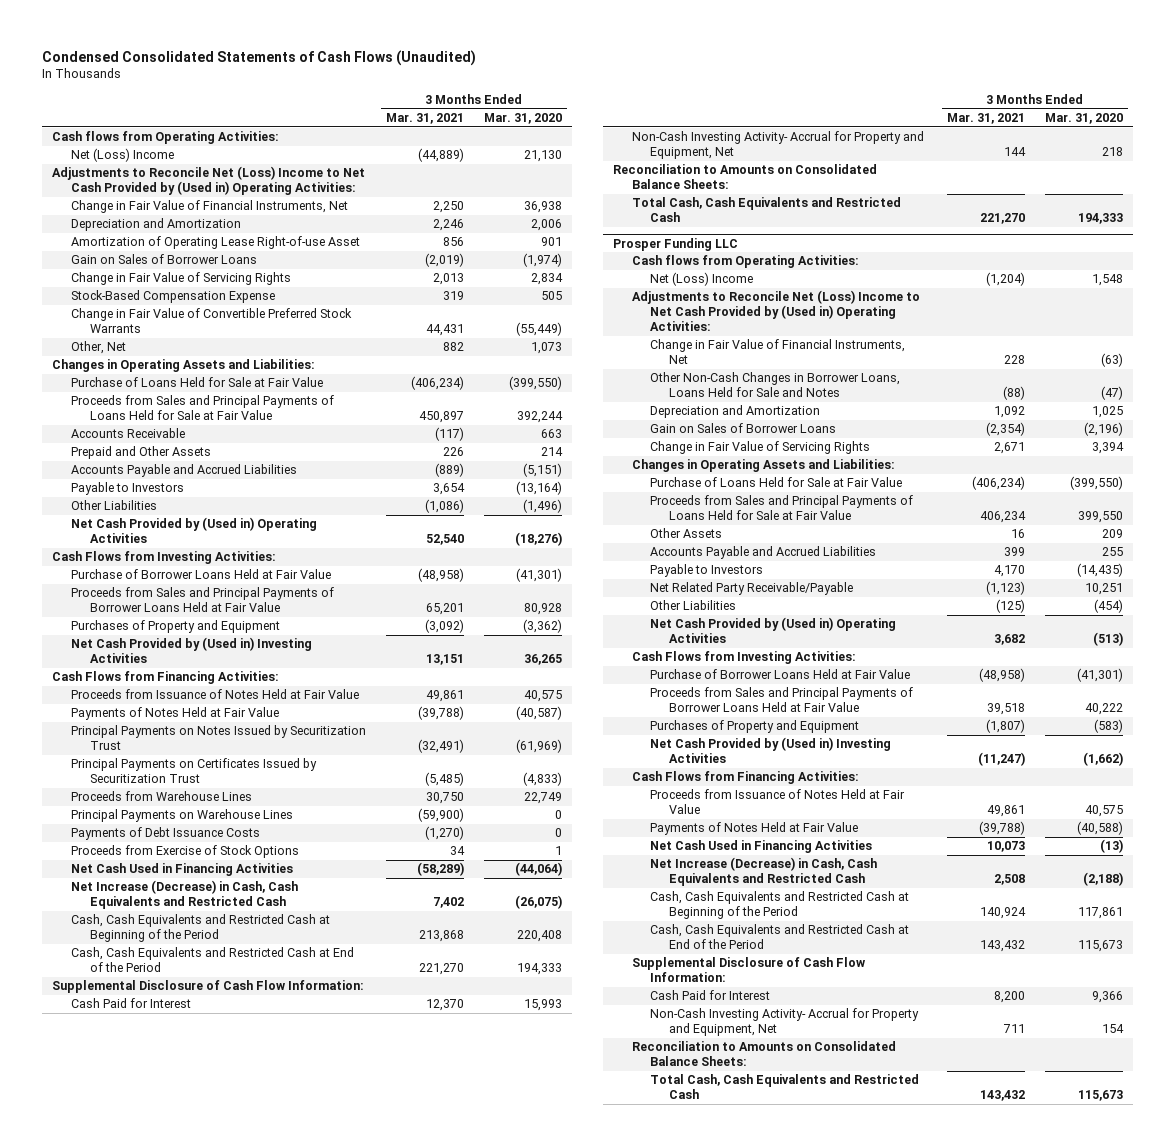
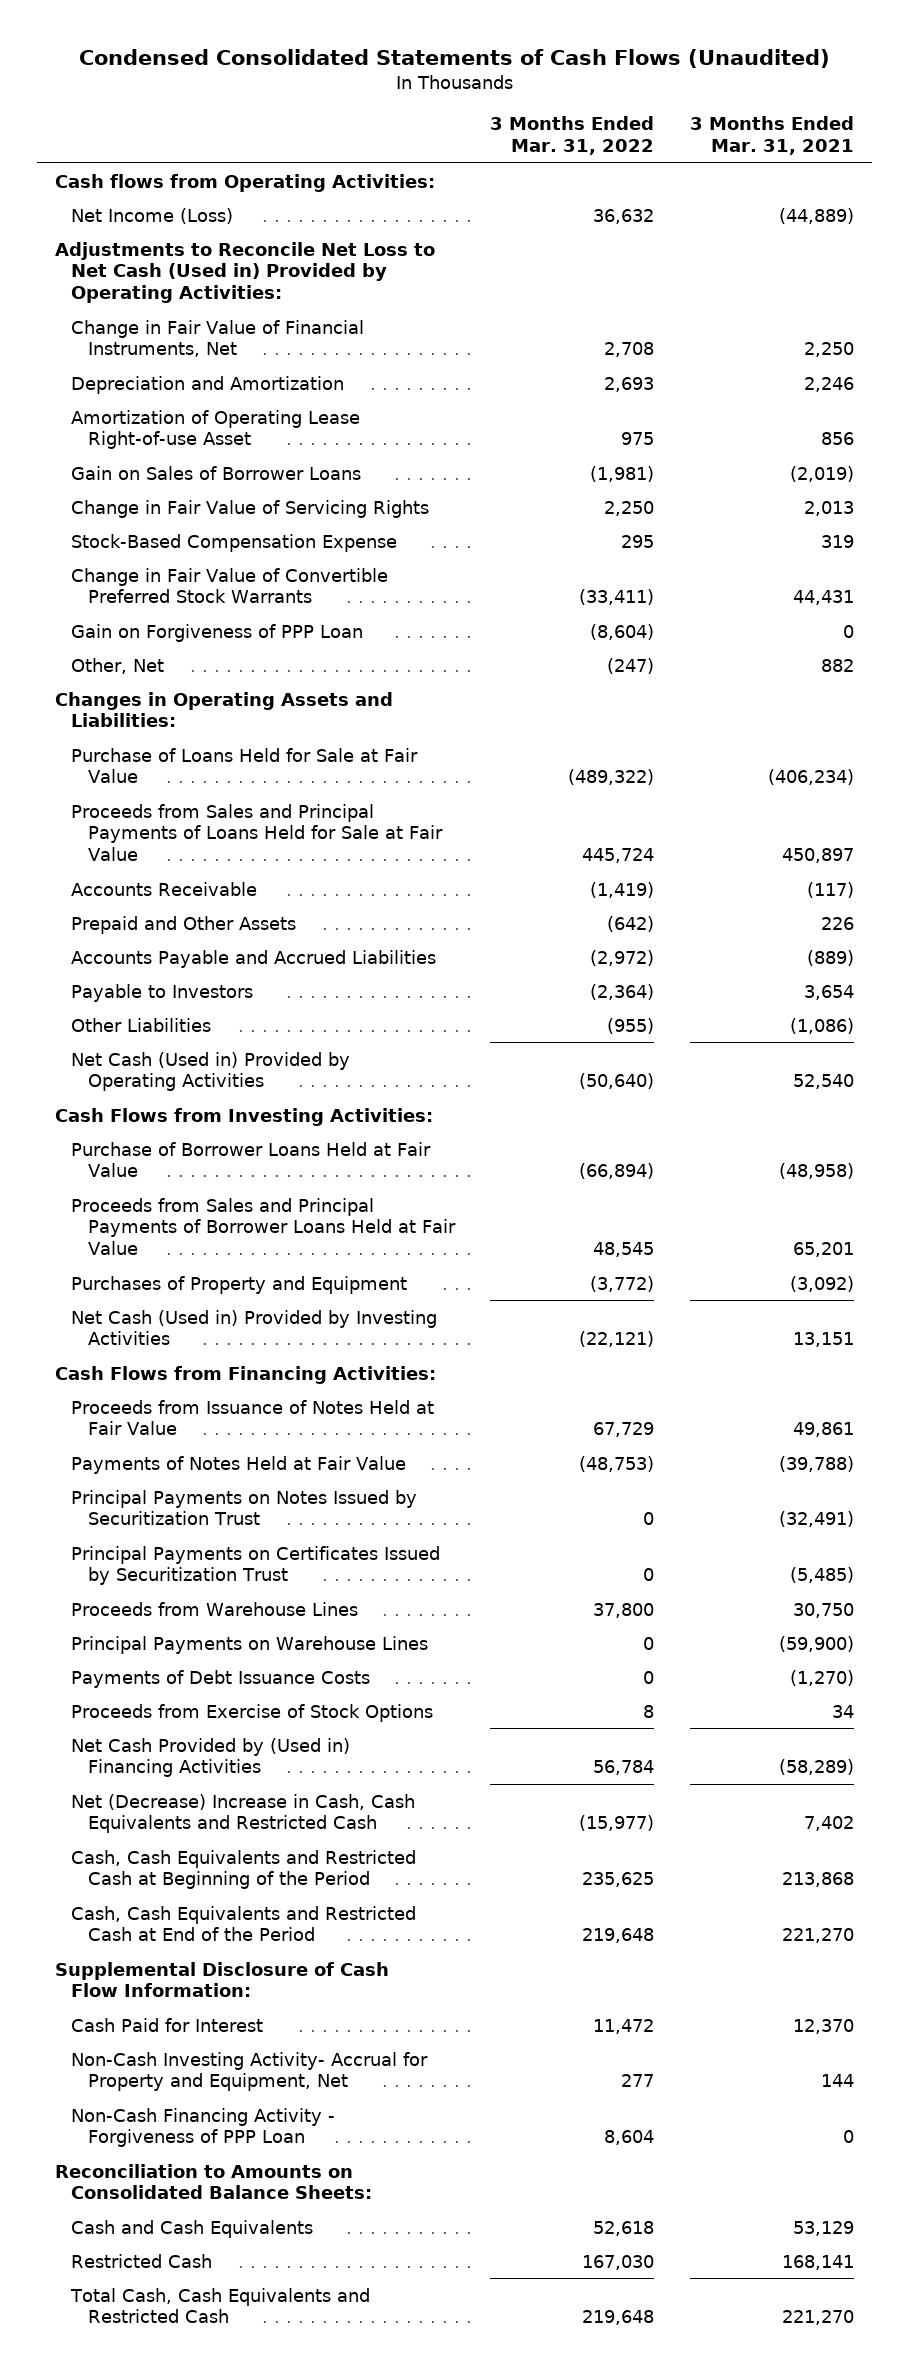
[483,113,562,125] Mar. 31, 2020 -> none
none -> [490,116,655,155] 3 Months Ended Mar. 31, 2022
[70,148,174,163] Net (Loss) Income -> [71,207,234,224] Net Income (Loss)
[52,166,366,196] Adjustments to Reconcile Net (Loss) Income to Net Cash Provided by (Used in) Operating Activities: -> [55,241,436,304] Adjustments to Reconcile Net Loss to Net Cash (Used in) Provided by Operating Activities:
none -> [71,623,364,642] Gain on Forgiveness of PPP Loan
[70,517,317,544] Net Cash Provided by (Used in) Operating Activities -> [71,1051,351,1092] Net Cash (Used in) Provided by Operating Activities
[70,637,312,664] Net Cash Provided by (Used in) Investing Activities -> [71,1309,438,1346] Net Cash (Used in) Provided by Investing Activities
[70,863,293,877] Net Cash Used in Financing Activities -> [71,1737,351,1778] Net Cash Provided by (Used in) Financing Activities
[70,880,298,910] Net Increase (Decrease) in Cash, Cash Equivalents and Restricted Cash -> [71,1793,416,1834] Net (Decrease) Increase in Cash, Cash Equivalents and Restricted Cash
none -> [71,2107,336,2148] Non-Cash Financing Activity - Forgiveness of PPP Loan
none -> [71,2219,314,2238] Cash and Cash Equivalents
none -> [71,2253,213,2268] Restricted Cash
[612,237,738,251] Prosper Funding LLC -> none
[631,255,859,269] Cash flows from Operating Activities: -> none
[650,272,754,287] Net (Loss) Income -> none
[631,290,920,332] Adjustments to Reconcile Net (Loss) Income to Net Cash Provided by (Used in) Operating Activities: -> none
[650,339,906,365] Change in Fair Value of Financial Instruments, Net -> none
[650,372,901,398] Other Non-Cash Changes in Borrower Loans, Loans Held for Sale and Notes -> none
[650,405,821,419] Depreciation and Amortization -> none
[650,423,837,434] Gain on Sales of Borrower Loans -> none
[650,441,871,455] Change in Fair Value of Servicing Rights -> none
[631,459,895,473] Changes in Operating Assets and Liabilities: -> none
[650,477,903,488] Purchase of Loans Held for Sale at Fair Value -> none
[650,495,914,521] Proceeds from Sales and Principal Payments of Loans Held for Sale at Fair Value -> none
[650,528,723,539] Other Assets -> none
[650,546,877,560] Accounts Payable and Accrued Liabilities -> none
[650,564,764,578] Payable to Investors -> none
[650,582,854,596] Net Related Party Receivable/Payable -> none
[650,600,737,611] Other Liabilities -> none
[650,617,897,644] Net Cash Provided by (Used in) Operating Activities -> none
[631,651,856,665] Cash Flows from Investing Activities: -> none
[650,669,911,680] Purchase of Borrower Loans Held at Fair Value -> none
[650,687,914,713] Proceeds from Sales and Principal Payments of Borrower Loans Held at Fair Value -> none
[650,720,860,734] Purchases of Property and Equipment -> none
[650,737,892,764] Net Cash Provided by (Used in) Investing Activities -> none
[631,771,859,785] Cash Flows from Financing Activities: -> none
[650,789,906,815] Proceeds from Issuance of Notes Held at Fair Value -> none
[650,822,859,836] Payments of Notes Held at Fair Value -> none
[650,840,873,854] Net Cash Used in Financing Activities -> none
[650,857,878,887] Net Increase (Decrease) in Cash, Cash Equivalents and Restricted Cash -> none
[650,891,910,920] Cash, Cash Equivalents and Restricted Cash at Beginning of the Period -> none
[650,924,910,950] Cash, Cash Equivalents and Restricted Cash at End of the Period -> none
[631,957,865,983] Supplemental Disclosure of Cash Flow Information: -> none
[650,990,771,1001] Cash Paid for Interest -> none
[650,1008,920,1037] Non-Cash Investing Activity- Accrual for Property and Equipment, Net -> none
[631,1041,896,1067] Reconciliation to Amounts on Consolidated Balance Sheets: -> none
[650,1074,920,1100] Total Cash, Cash Equivalents and Restricted Cash -> none

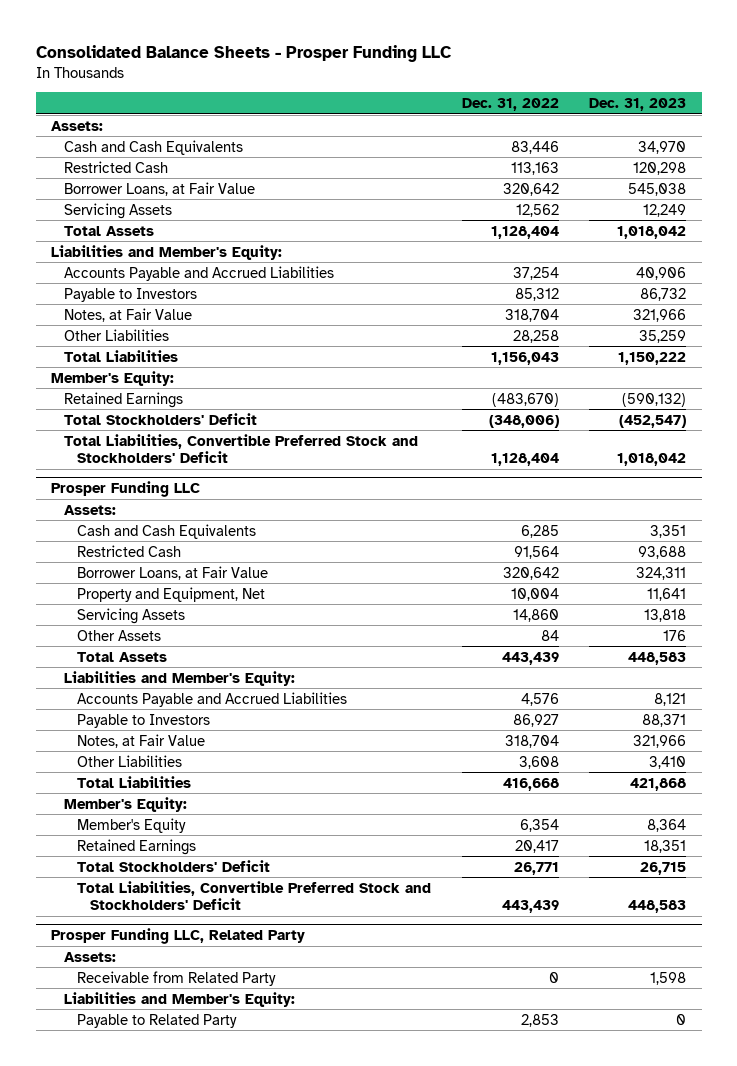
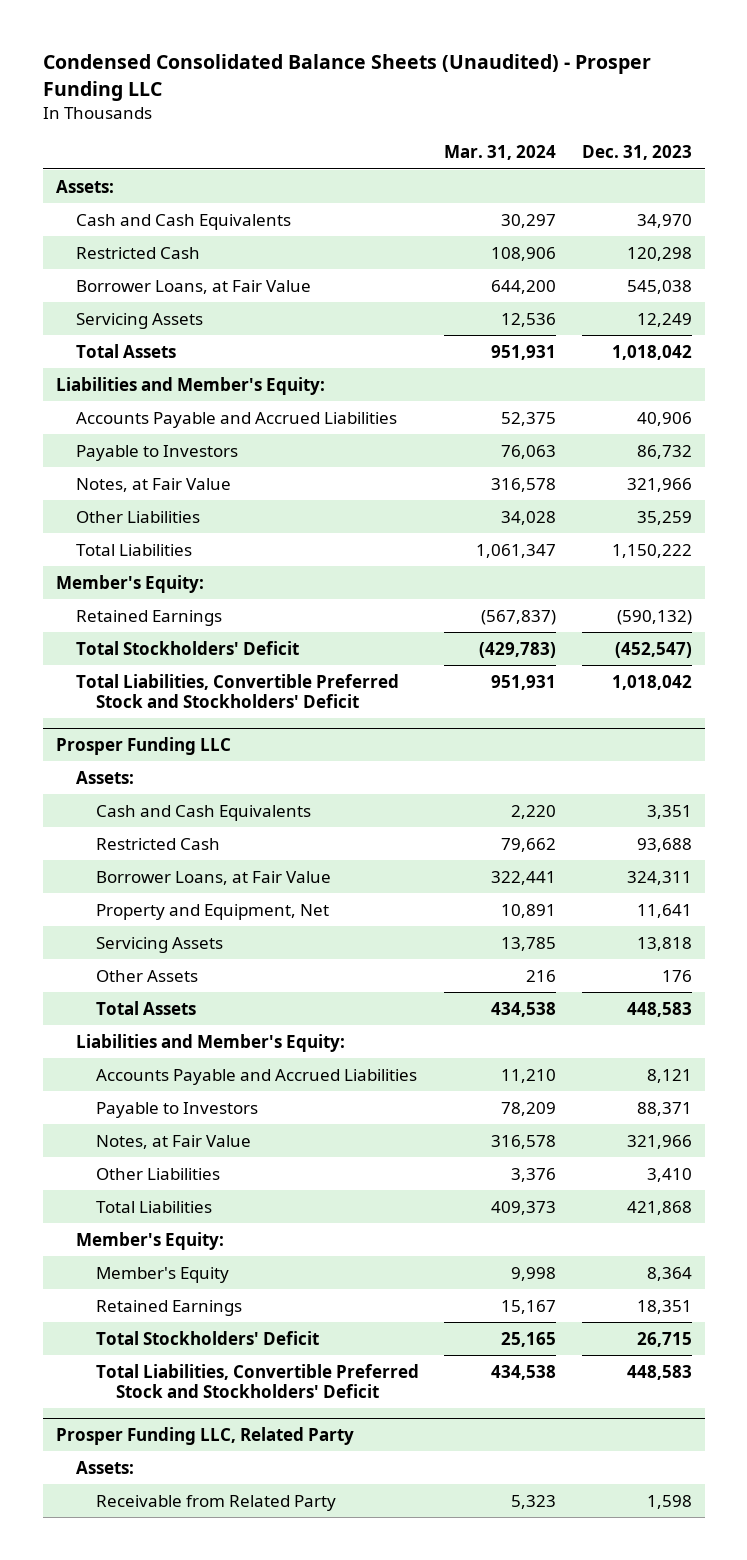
[35,45,452,63] Consolidated Balance Sheets - Prosper Funding LLC -> [42,54,651,101] Condensed Consolidated Balance Sheets (Unaudited) - Prosper Funding LLC
[461,98,559,112] Dec. 31, 2022 -> none
none -> [444,145,557,161] Mar. 31, 2024
[64,991,296,1007] Liabilities and Member's Equity: -> none
[77,1013,238,1028] Payable to Related Party -> none

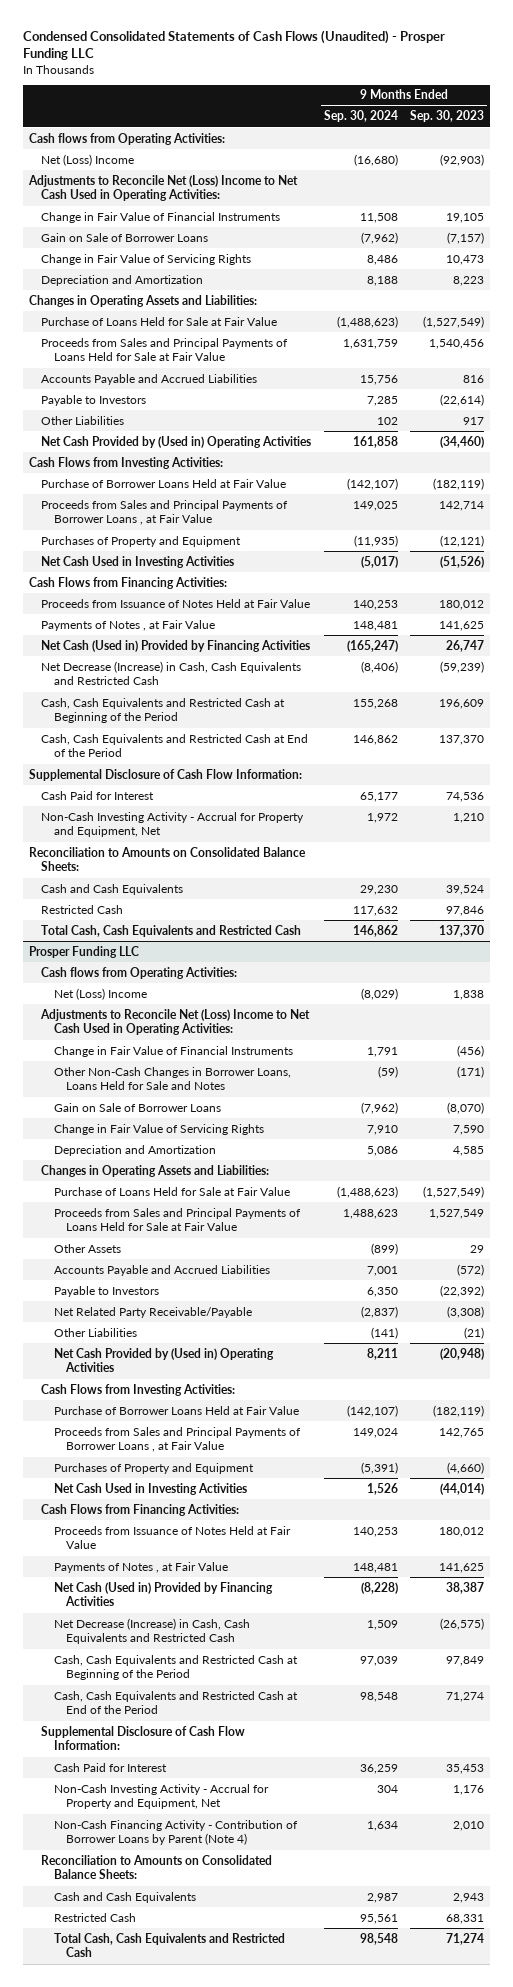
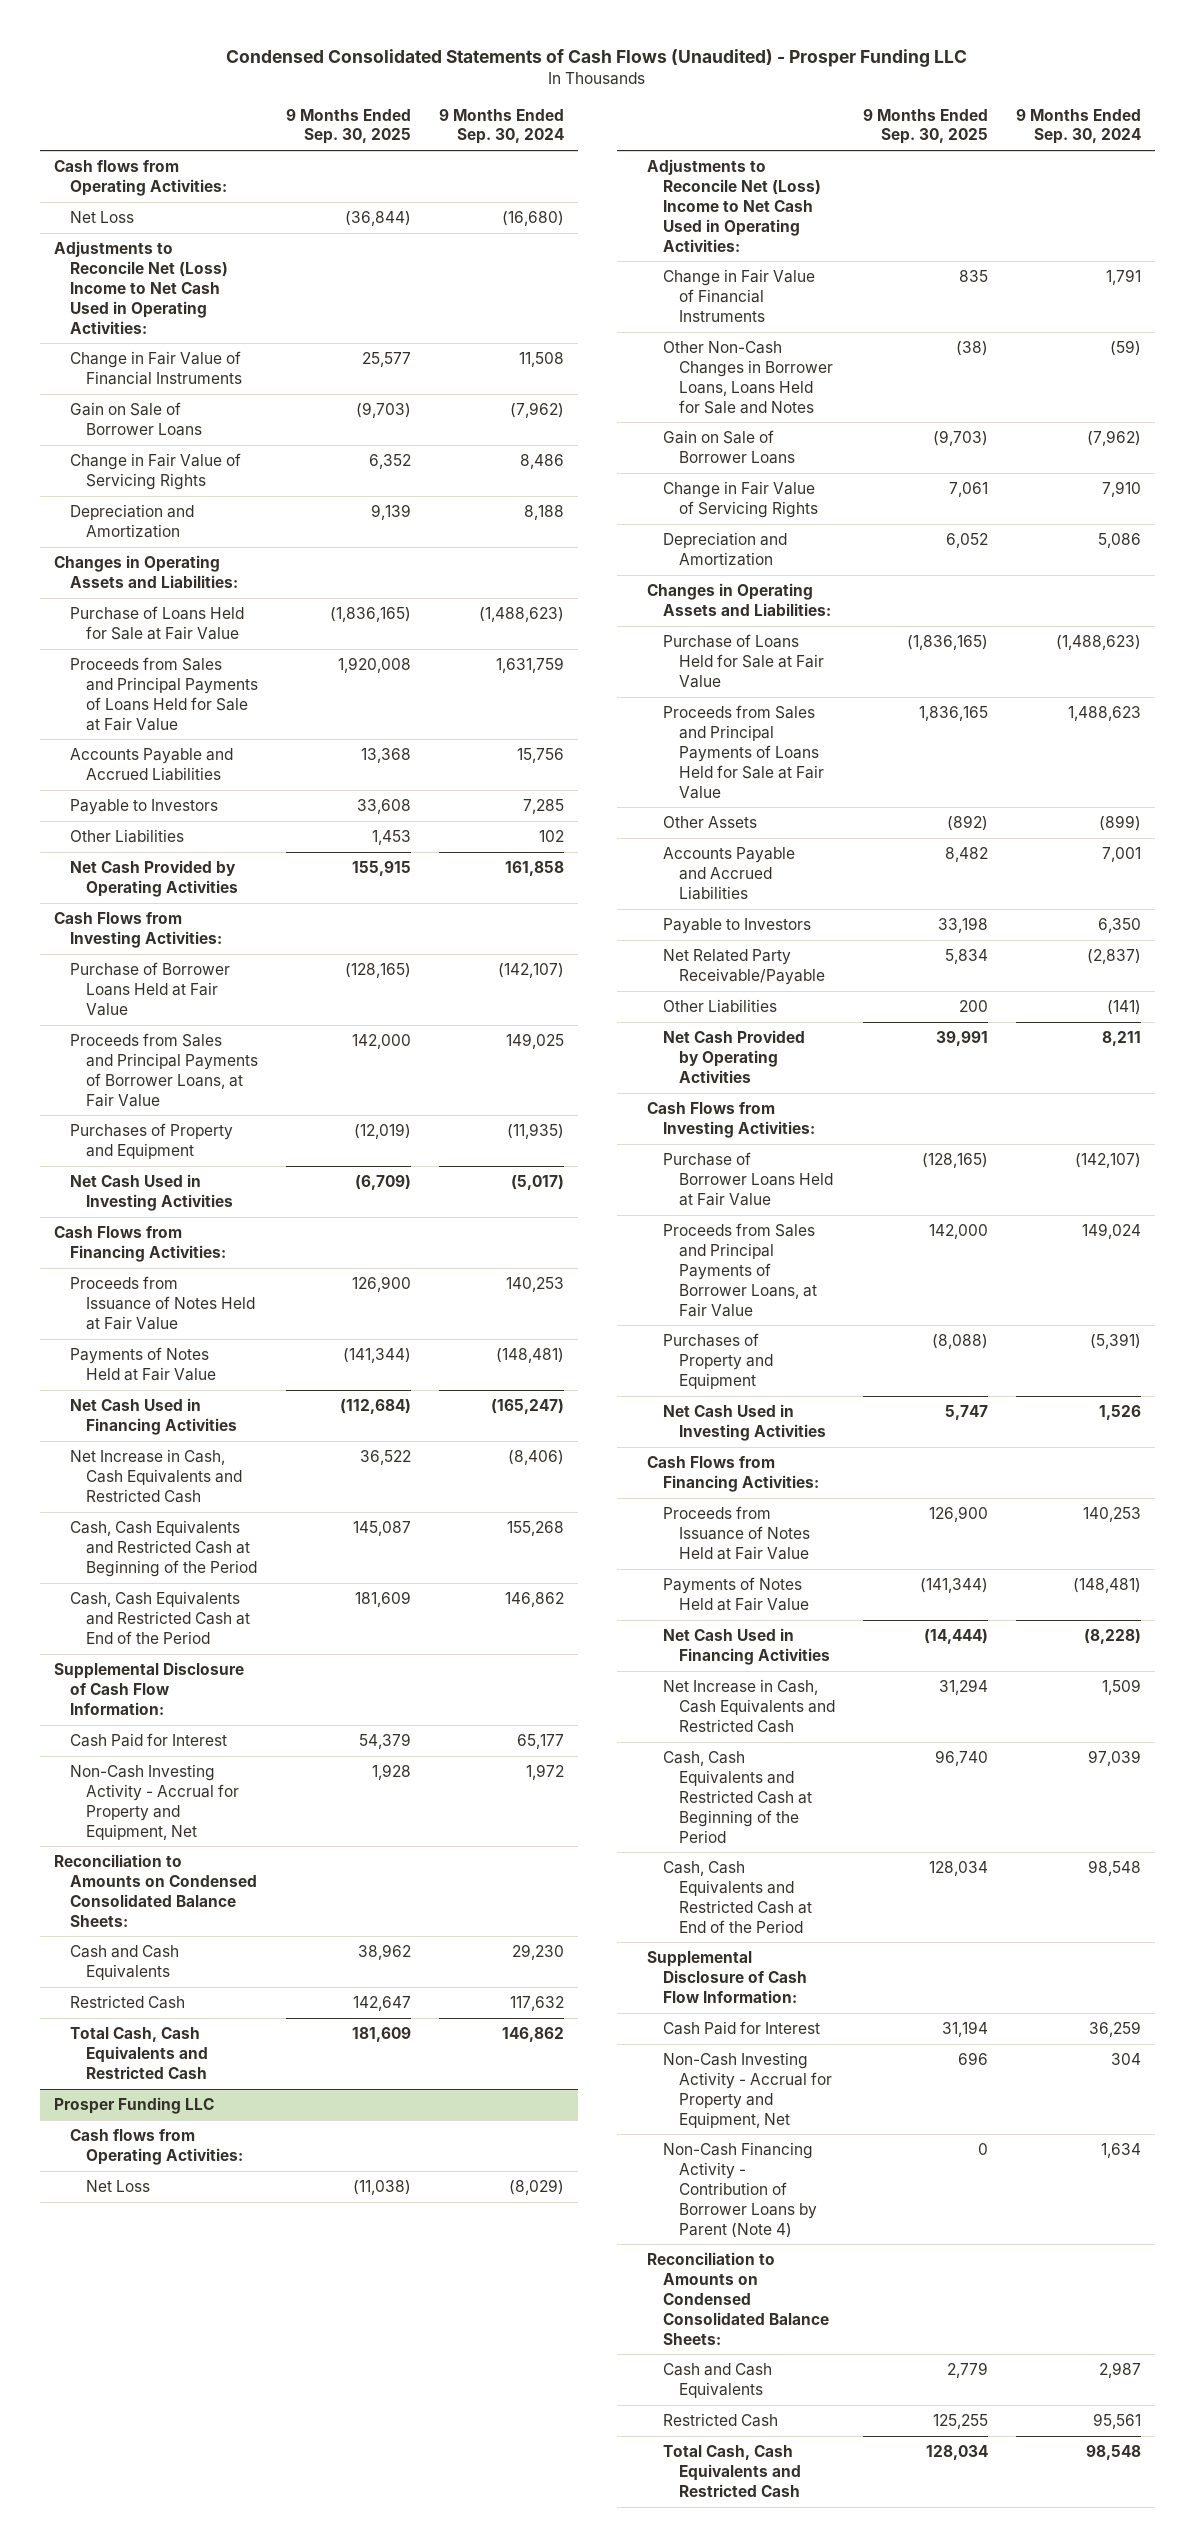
[410,110,485,123] Sep. 30, 2023 -> none
none -> [286,108,412,145] 9 Months Ended Sep. 30, 2025
[41,153,135,166] Net (Loss) Income -> [69,210,134,223] Net Loss
[41,435,312,448] Net Cash Provided by (Used in) Operating Activities -> [69,859,239,897] Net Cash Provided by Operating Activities
[41,499,289,526] Proceeds from Sales and Principal Payments of Borrower Loans , at Fair Value -> [69,1032,259,1107] Proceeds from Sales and Principal Payments of Borrower Loans, at Fair Value
[41,619,216,631] Payments of Notes , at Fair Value -> [69,1346,217,1381] Payments of Notes Held at Fair Value
[352,620,398,631] 148,481 -> [496,1347,565,1363] (148,481)
[41,639,311,652] Net Cash (Used in) Provided by Financing Activities -> [69,1397,238,1435] Net Cash Used in Financing Activities
[41,660,302,686] Net Decrease (Increase) in Cash, Cash Equivalents and Restricted Cash -> [69,1448,243,1503] Net Increase in Cash, Cash Equivalents and Restricted Cash
[29,846,307,872] Reconciliation to Amounts on Consolidated Balance Sheets: -> [53,1853,257,1927] Reconciliation to Amounts on Condensed Consolidated Balance Sheets:
[53,987,147,1000] Net (Loss) Income -> [86,2179,151,2192] Net Loss
[53,1347,274,1373] Net Cash Provided by (Used in) Operating Activities -> [663,1029,806,1083] Net Cash Provided by Operating Activities
[53,1426,301,1453] Proceeds from Sales and Principal Payments of Borrower Loans , at Fair Value -> [663,1222,818,1317] Proceeds from Sales and Principal Payments of Borrower Loans, at Fair Value
[53,1561,228,1573] Payments of Notes , at Fair Value -> [663,1576,810,1611] Payments of Notes Held at Fair Value
[352,1562,398,1573] 148,481 -> [1073,1577,1142,1593] (148,481)
[53,1581,273,1607] Net Cash (Used in) Provided by Financing Activities -> [663,1627,831,1665] Net Cash Used in Financing Activities
[53,1617,250,1645] Net Decrease (Increase) in Cash, Cash Equivalents and Restricted Cash -> [663,1678,836,1733] Net Increase in Cash, Cash Equivalents and Restricted Cash
[41,1854,273,1880] Reconciliation to Amounts on Consolidated Balance Sheets: -> [646,2251,830,2345] Reconciliation to Amounts on Condensed Consolidated Balance Sheets:

